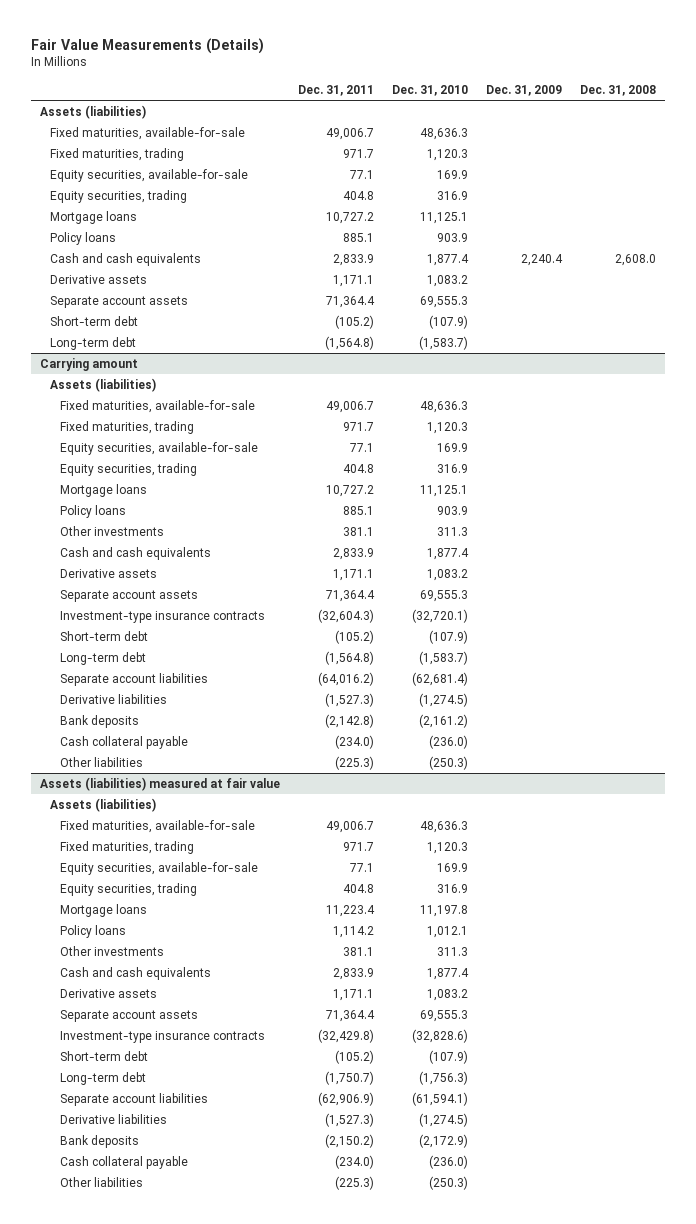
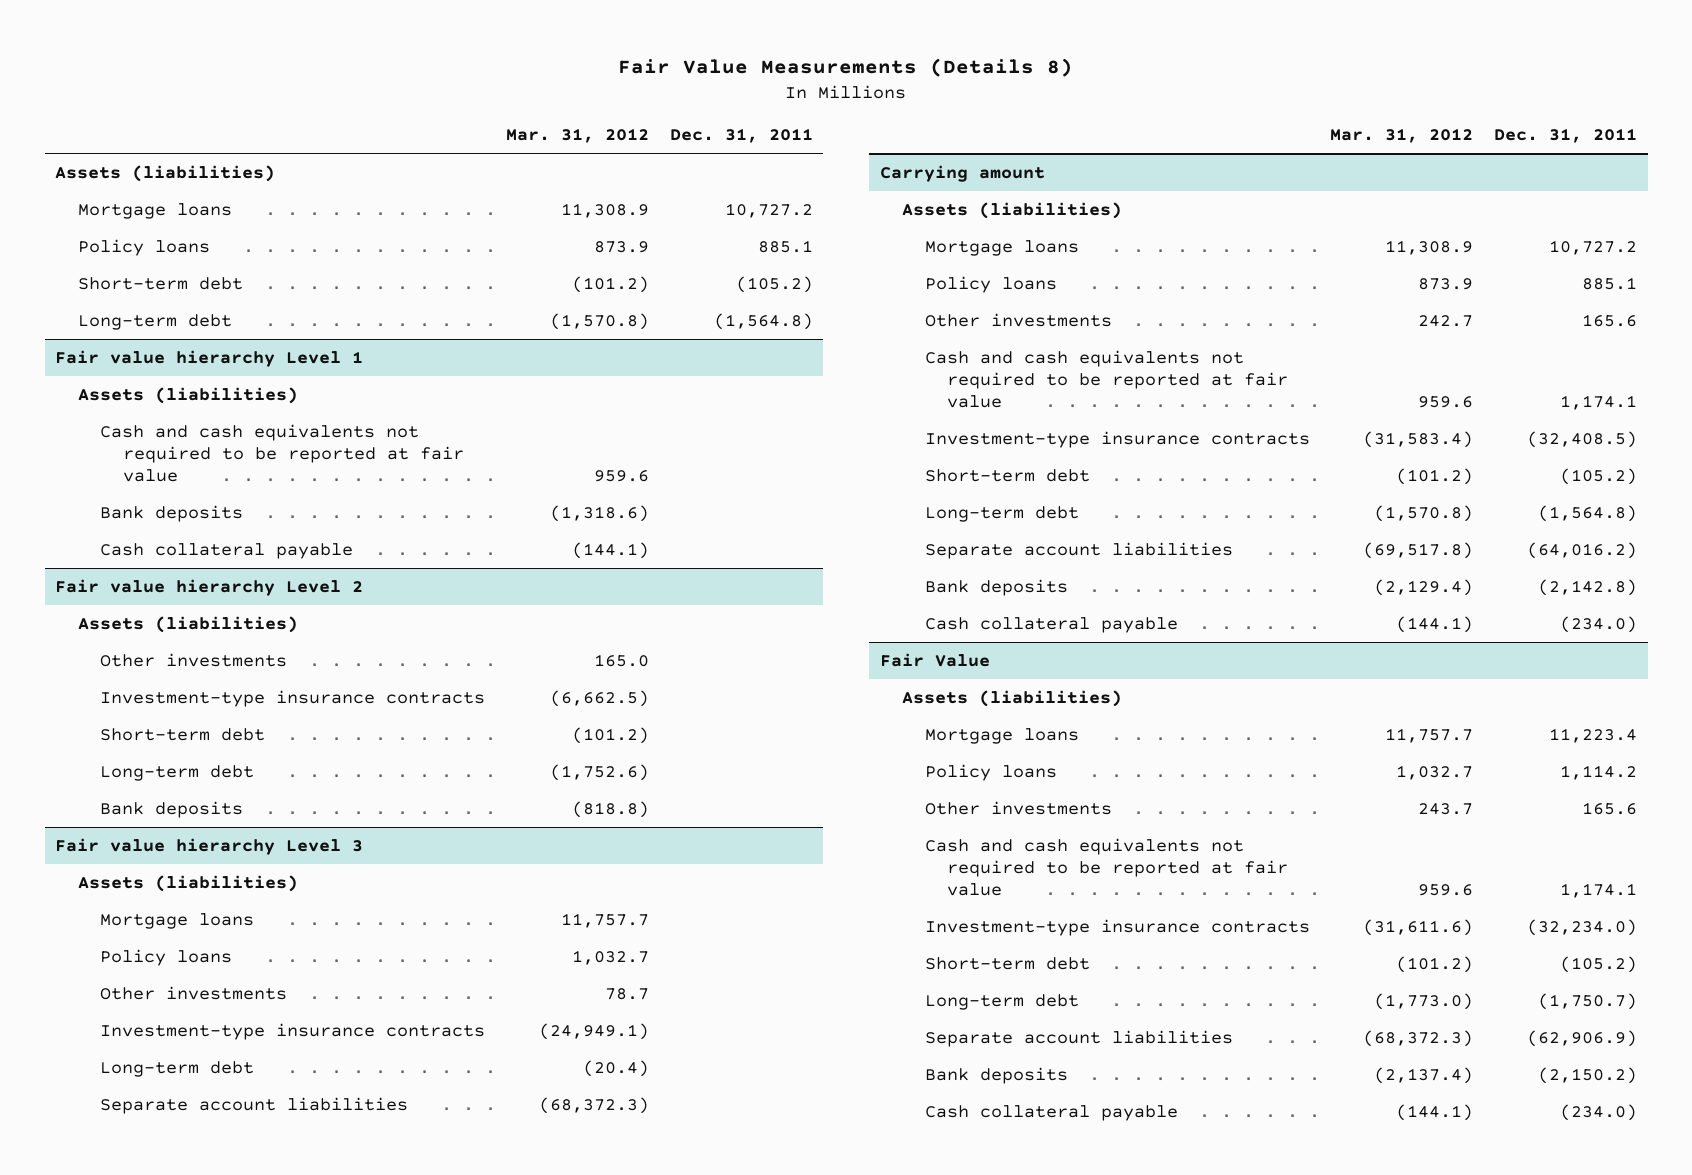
[30,37,264,54] Fair Value Measurements (Details) -> [618,58,1074,78] Fair Value Measurements (Details 8)
[391,84,468,96] Dec. 31, 2010 -> none
[485,84,562,96] Dec. 31, 2009 -> none
[579,84,656,96] Dec. 31, 2008 -> none
none -> [506,128,650,144] Mar. 31, 2012
[49,127,245,141] Fixed maturities, available-for-sale -> none
[49,148,184,162] Fixed maturities, trading -> none
[49,169,248,183] Equity securities, available-for-sale -> none
[49,190,187,204] Equity securities, trading -> none
[49,253,201,267] Cash and cash equivalents -> none
[49,275,147,285] Derivative assets -> none
[49,296,188,309] Separate account assets -> none
none -> [55,349,364,367] Fair value hierarchy Level 1
none -> [77,386,298,404] Assets (liabilities)
none -> [100,423,464,483] Cash and cash equivalents not required to be reported at fair value
none -> [100,504,244,522] Bank deposits
none -> [100,542,354,559] Cash collateral payable
none -> [55,578,364,596] Fair value hierarchy Level 2
none -> [77,615,298,633] Assets (liabilities)
none -> [100,652,288,667] Other investments
none -> [100,689,486,707] Investment-type insurance contracts
none -> [100,727,266,741] Short-term debt
none -> [100,764,255,781] Long-term debt
none -> [100,800,244,818] Bank deposits
none -> [55,837,364,855] Fair value hierarchy Level 3
none -> [77,874,298,892] Assets (liabilities)
none -> [100,912,255,929] Mortgage loans
none -> [100,948,233,966] Policy loans
none -> [100,985,288,1000] Other investments
none -> [100,1022,486,1040] Investment-type insurance contracts
none -> [100,1060,255,1077] Long-term debt
none -> [100,1096,409,1114] Separate account liabilities
[59,400,255,414] Fixed maturities, available-for-sale -> none
[59,421,194,435] Fixed maturities, trading -> none
[59,442,258,456] Equity securities, available-for-sale -> none
[59,463,197,477] Equity securities, trading -> none
[59,547,211,561] Cash and cash equivalents -> none
[59,569,157,579] Derivative assets -> none
[59,590,198,603] Separate account assets -> none
[342,527,374,537] 381.1 -> [1582,313,1638,327] 165.6
none -> [924,349,1289,409] Cash and cash equivalents not required to be reported at fair value
[317,609,374,624] (32,604.3) -> [1527,430,1638,448] (32,408.5)
[59,694,167,705] Derivative liabilities -> none
[59,757,143,768] Other liabilities -> none
[39,777,280,792] Assets (liabilities) measured at fair value -> none
none -> [879,652,990,667] Fair Value
[59,820,255,834] Fixed maturities, available-for-sale -> none
[59,841,194,855] Fixed maturities, trading -> none
[59,862,258,876] Equity securities, available-for-sale -> none
[59,883,197,897] Equity securities, trading -> none
[59,967,211,981] Cash and cash equivalents -> none
[59,989,157,999] Derivative assets -> none
[59,1010,198,1023] Separate account assets -> none
[342,947,374,957] 381.1 -> [1582,801,1638,815] 165.6
none -> [924,837,1289,897] Cash and cash equivalents not required to be reported at fair value
[317,1029,374,1044] (32,429.8) -> [1527,918,1638,936] (32,234.0)
[59,1114,167,1125] Derivative liabilities -> none
[59,1177,143,1188] Other liabilities -> none

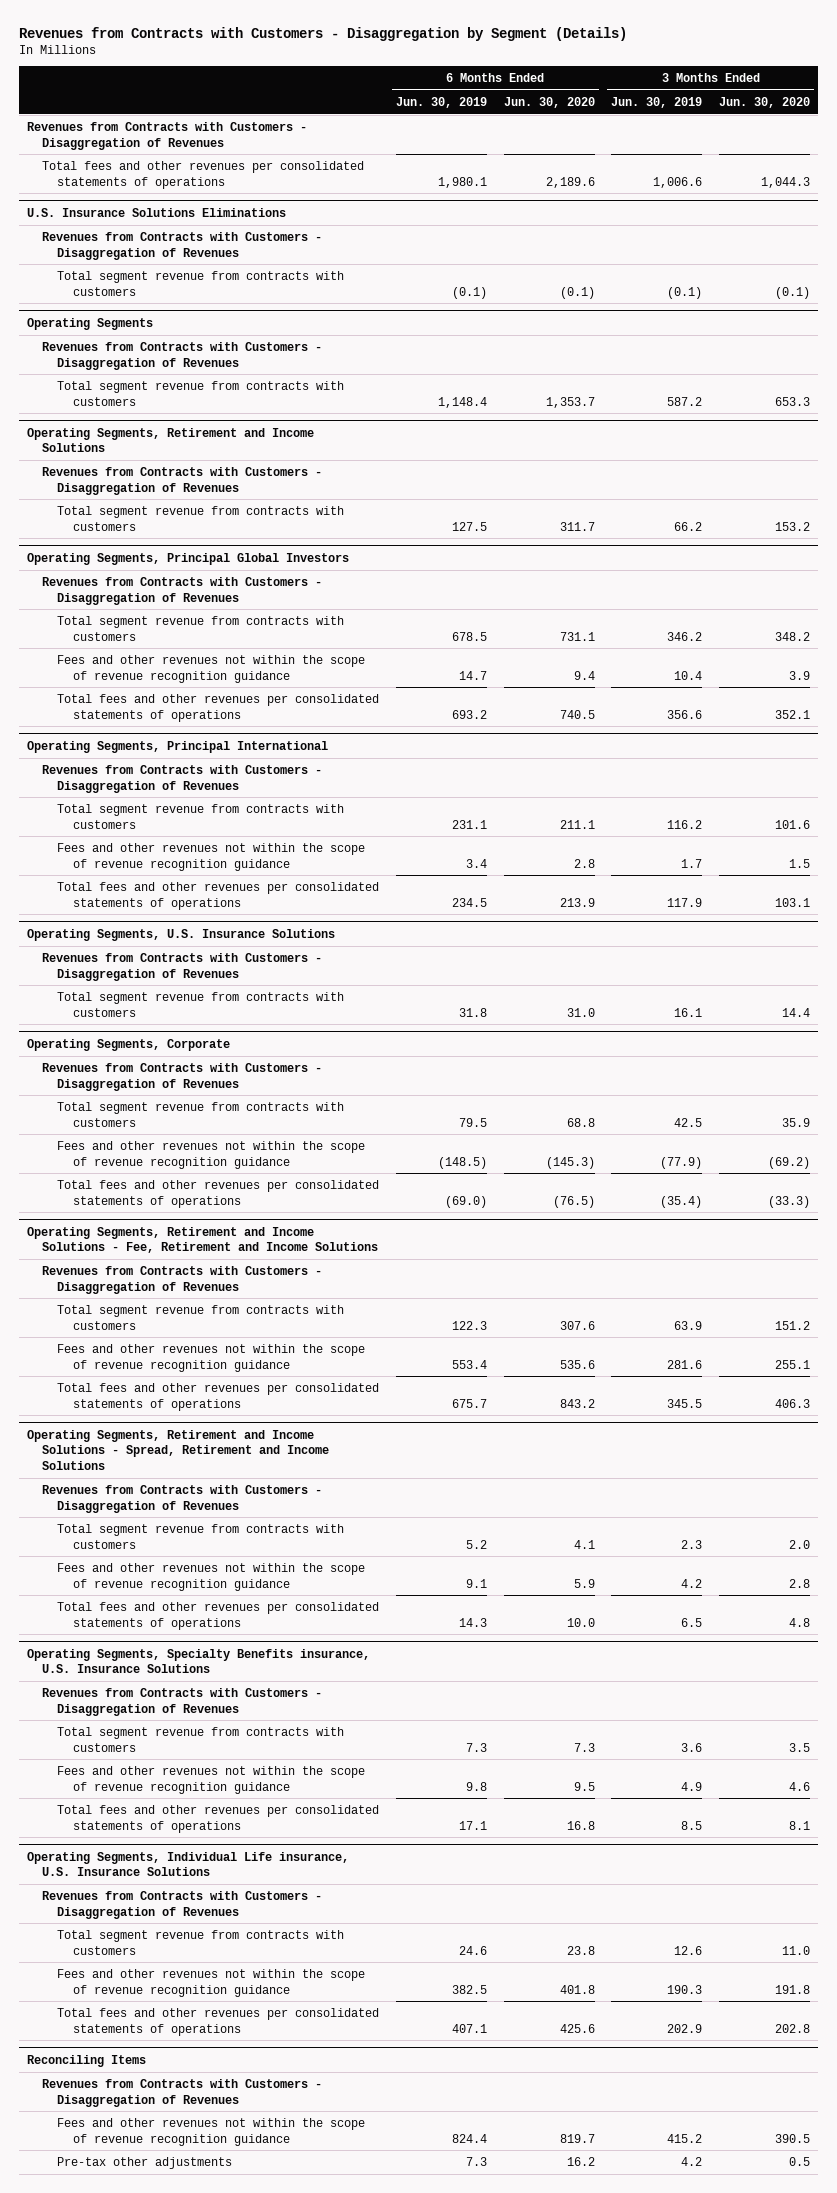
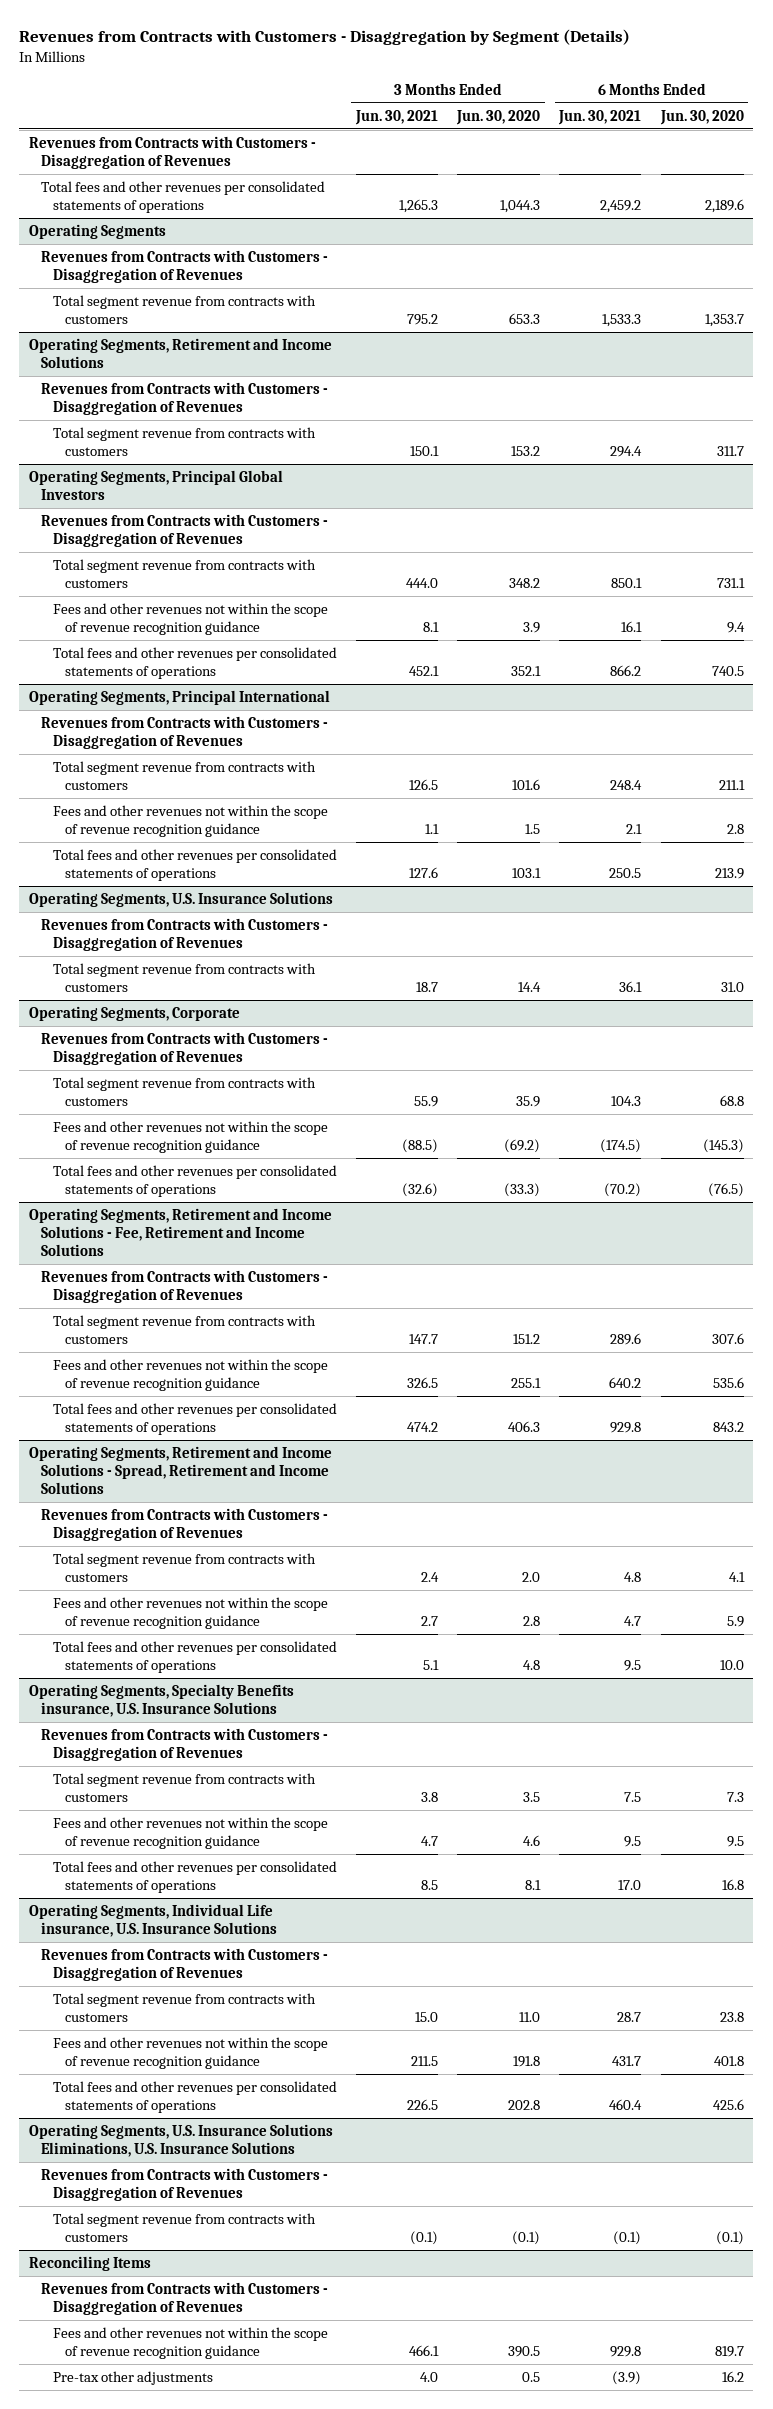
[396,96,488,108] Jun. 30, 2019 -> none
[611,96,703,108] Jun. 30, 2019 -> none
none -> [354,109,438,125] Jun. 30, 2021
none -> [558,109,642,125] Jun. 30, 2021
[26,207,286,217] U.S. Insurance Solutions Eliminations -> none
[42,231,323,260] Revenues from Contracts with Customers - Disaggregation of Revenues -> none
[57,270,345,296] Total segment revenue from contracts with customers -> none
none -> [28,2124,333,2158] Operating Segments, U.S. Insurance Solutions Eliminations, U.S. Insurance Solutions
none -> [40,2168,328,2202] Revenues from Contracts with Customers - Disaggregation of Revenues
none -> [52,2213,316,2243] Total segment revenue from contracts with customers

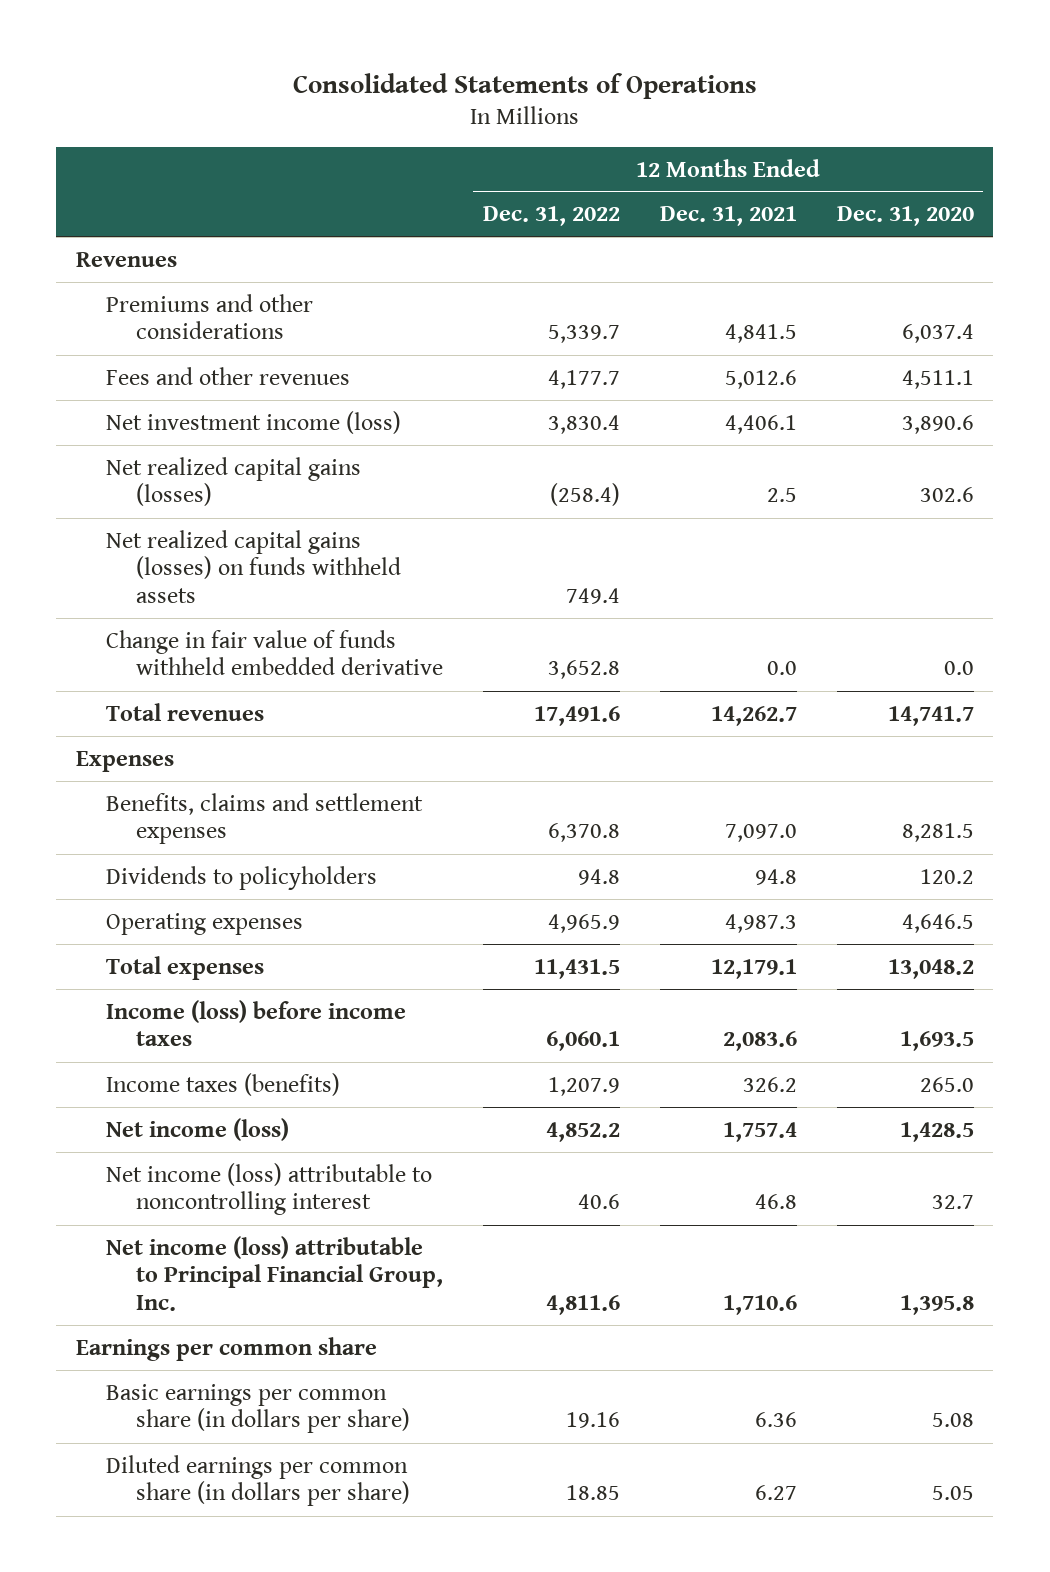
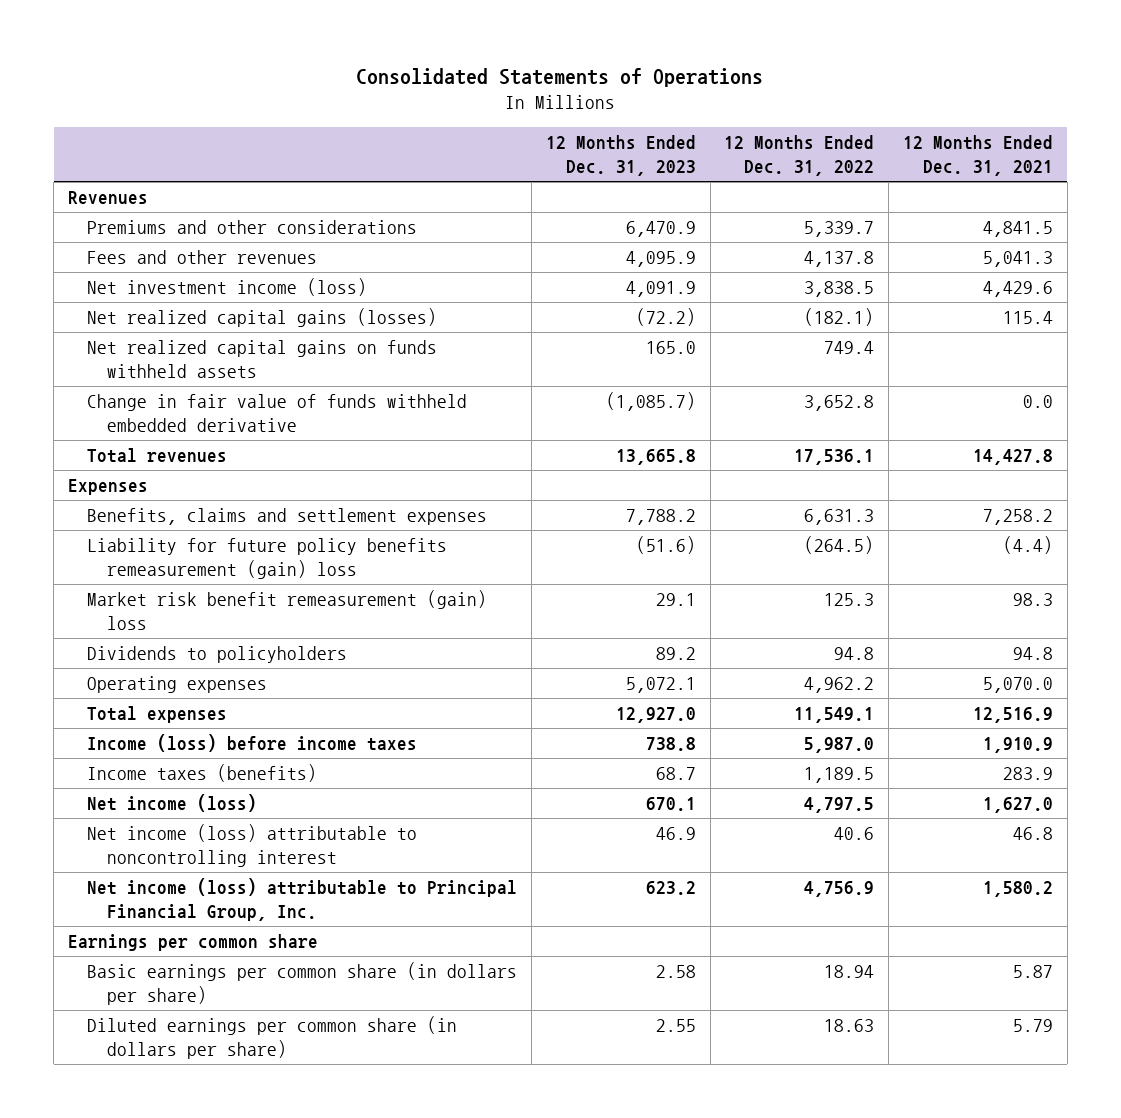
[836,206,974,227] Dec. 31, 2020 -> none
none -> [545,135,696,177] 12 Months Ended Dec. 31, 2023
[548,369,621,389] 4,177.7 -> [804,251,875,268] 4,137.8
[724,369,797,389] 5,012.6 -> [982,251,1053,268] 5,041.3
[548,414,621,434] 3,830.4 -> [804,281,875,298] 3,838.5
[724,414,797,434] 4,406.1 -> [982,281,1053,298] 4,429.6
[550,483,621,507] (258.4) -> [804,308,875,327] (182.1)
[766,488,797,503] 2.5 -> [1002,311,1053,325] 115.4
[106,529,402,604] Net realized capital gains (losses) on funds withheld assets -> [87,340,438,378] Net realized capital gains on funds withheld assets
[534,705,621,726] 17,491.6 -> [794,449,875,466] 17,536.1
[710,705,797,726] 14,262.7 -> [972,449,1053,466] 14,427.8
[548,823,621,843] 6,370.8 -> [804,509,875,526] 6,631.3
[724,824,797,843] 7,097.0 -> [982,509,1053,526] 7,258.2
none -> [87,538,448,579] Liability for future policy benefits remeasurement (gain) loss
none -> [87,590,488,630] Market risk benefit remeasurement (gain) loss
[548,913,621,933] 4,965.9 -> [804,677,875,694] 4,962.2
[724,913,797,933] 4,987.3 -> [982,677,1053,694] 5,070.0
[534,958,621,979] 11,431.5 -> [794,707,875,724] 11,549.1
[710,958,797,979] 12,179.1 -> [972,707,1053,724] 12,516.9
[546,1031,621,1052] 6,060.1 -> [804,737,875,754] 5,987.0
[722,1031,797,1052] 2,083.6 -> [982,737,1053,754] 1,910.9
[548,1076,621,1096] 1,207.9 -> [804,767,875,784] 1,189.5
[742,1076,797,1092] 326.2 -> [1002,767,1053,781] 283.9
[546,1121,621,1142] 4,852.2 -> [804,797,875,814] 4,797.5
[722,1121,797,1142] 1,757.4 -> [982,797,1053,814] 1,627.0
[546,1295,621,1316] 4,811.6 -> [804,881,875,898] 4,756.9
[722,1295,797,1316] 1,710.6 -> [982,881,1053,898] 1,580.2
[566,1412,621,1429] 19.16 -> [824,965,875,979] 18.94
[754,1412,797,1428] 6.36 -> [1012,965,1053,979] 5.87
[566,1485,621,1501] 18.85 -> [824,1019,875,1033] 18.63
[754,1485,797,1501] 6.27 -> [1012,1019,1053,1033] 5.79

